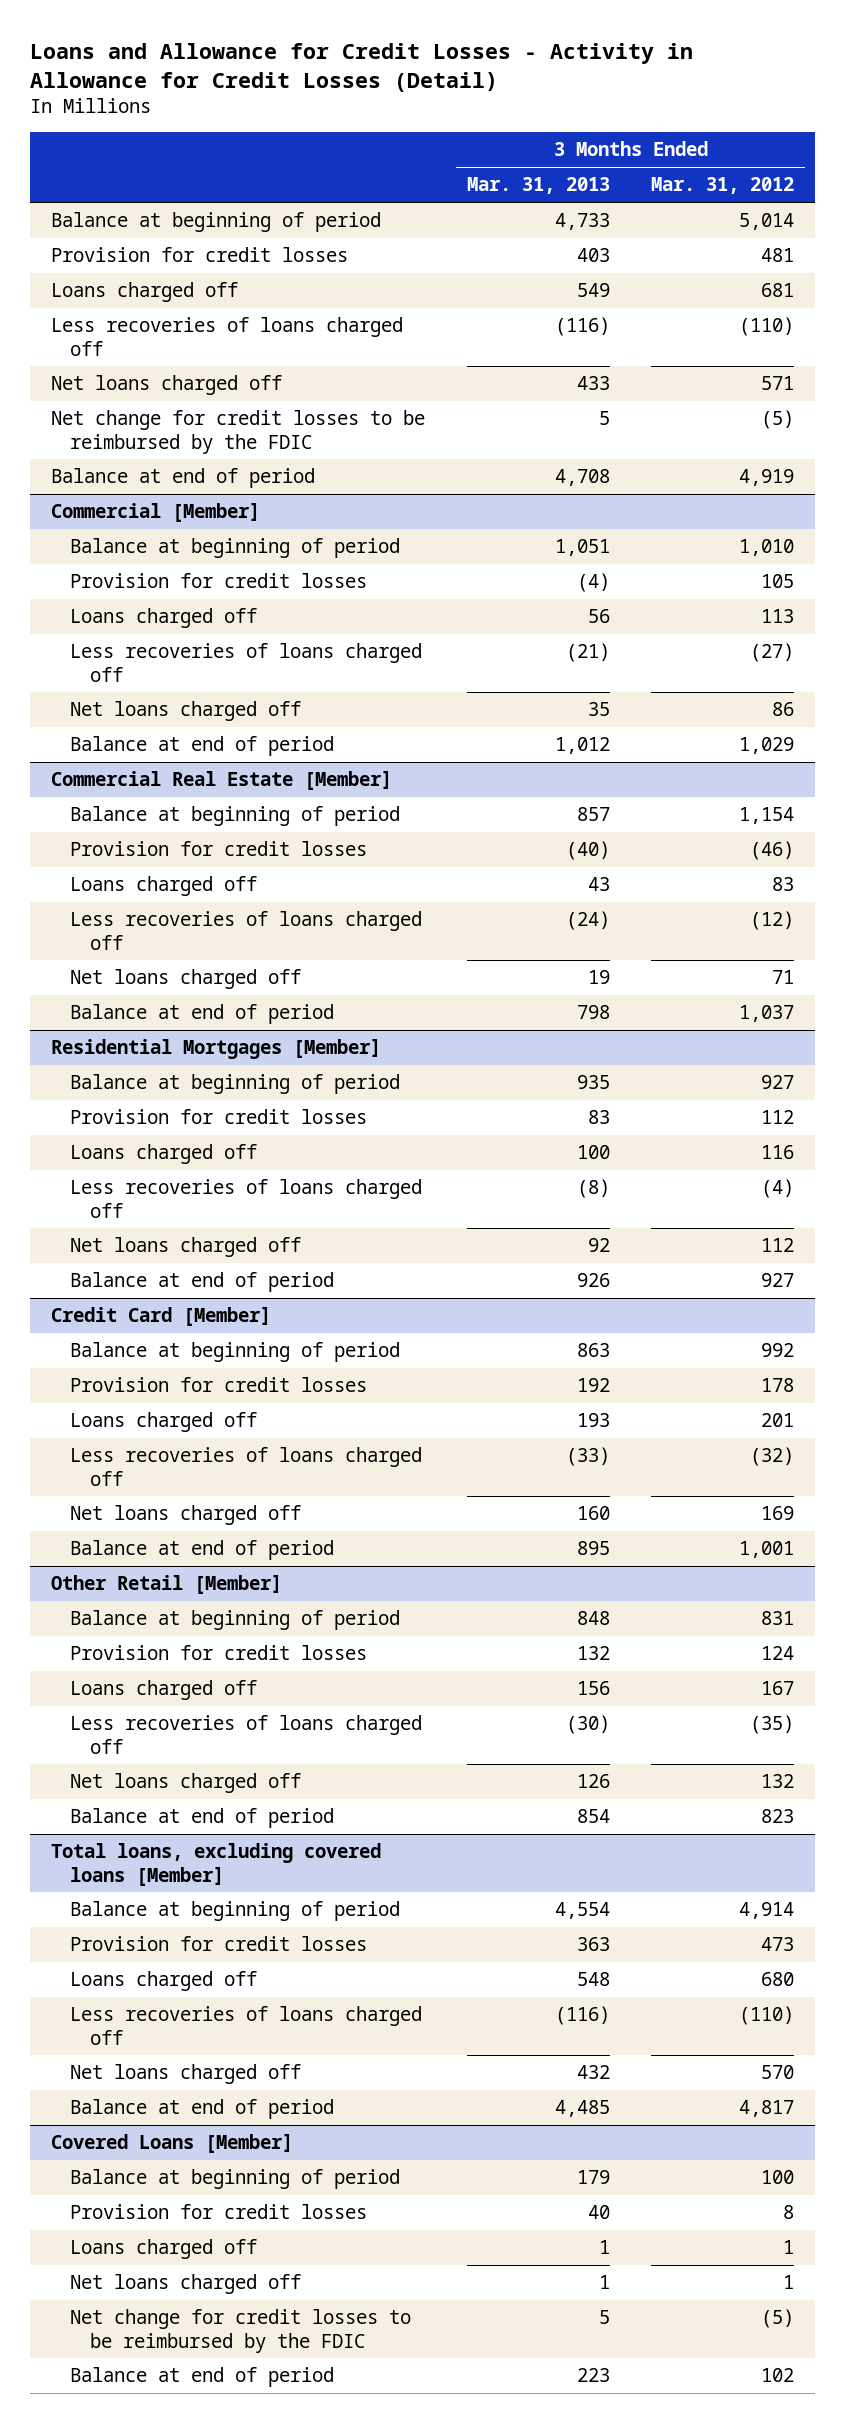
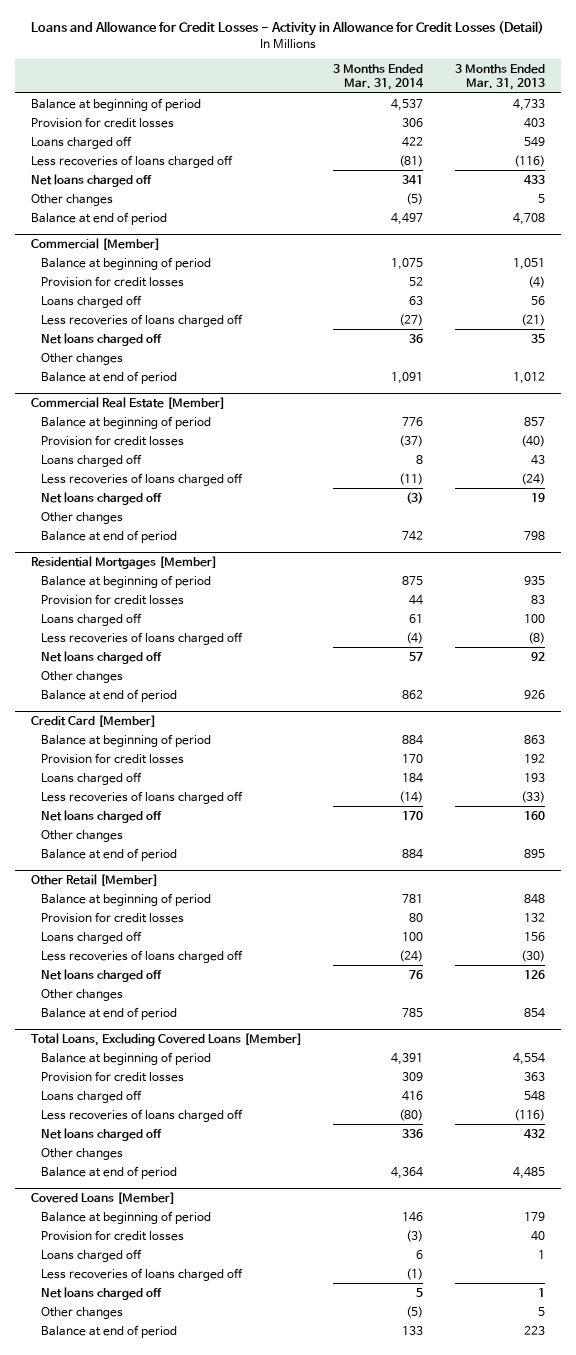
[651,177,795,195] Mar. 31, 2012 -> none
none -> [333,63,425,91] 3 Months Ended Mar. 31, 2014
[50,410,425,454] Net change for credit losses to be reimbursed by the FDIC -> none
none -> [30,193,113,206] Other changes
none -> [40,352,123,365] Other changes
none -> [40,511,123,524] Other changes
none -> [40,670,123,683] Other changes
none -> [40,829,123,842] Other changes
none -> [40,988,123,1001] Other changes
[50,1843,381,1886] Total loans, excluding covered loans [Member] -> [30,1032,302,1046] Total Loans, Excluding Covered Loans [Member]
none -> [40,1147,123,1160] Other changes
none -> [40,1267,243,1281] Less recoveries of loans charged off
[70,2309,412,2353] Net change for credit losses to be reimbursed by the FDIC -> none
none -> [40,1306,123,1319] Other changes

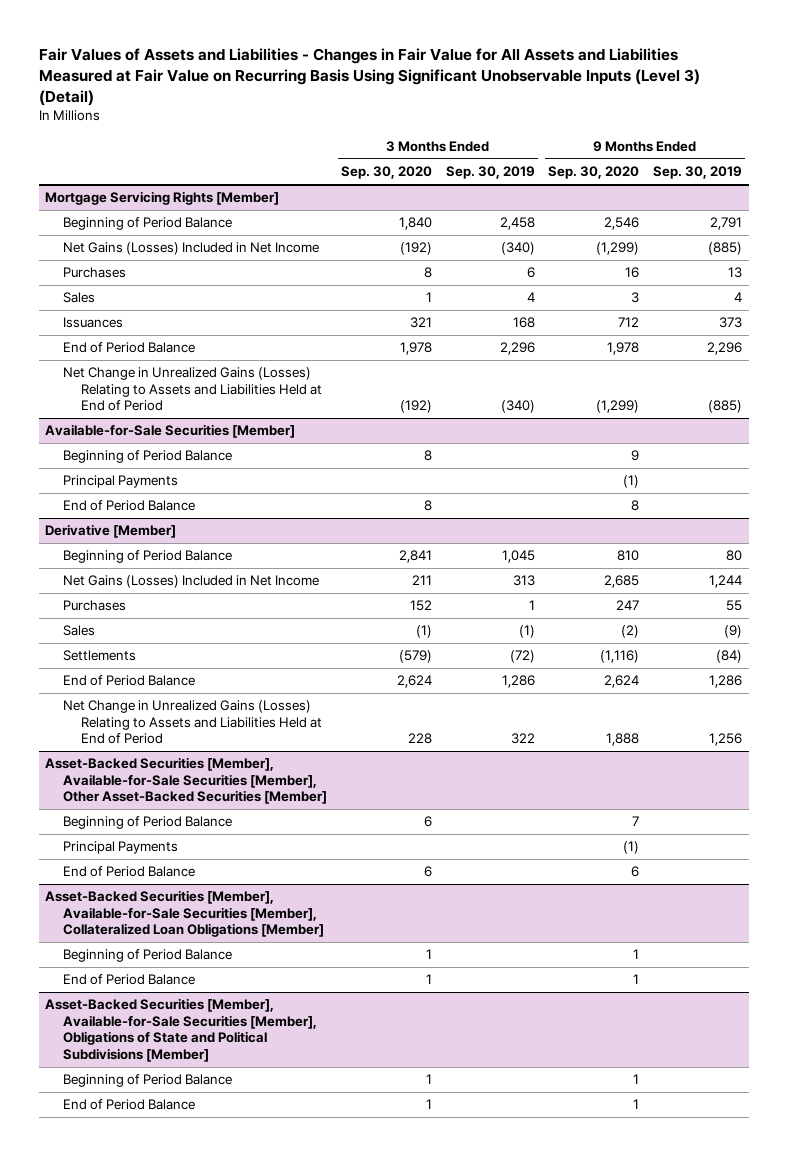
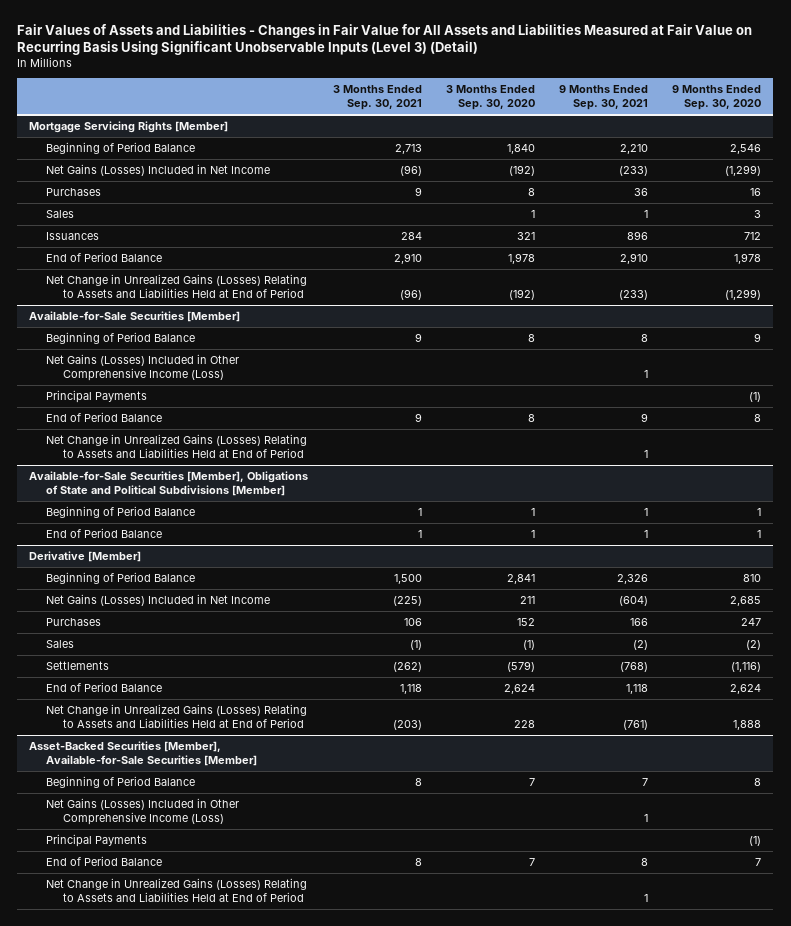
[445,166,535,180] Sep. 30, 2019 -> none
[652,166,742,180] Sep. 30, 2019 -> none
none -> [332,85,422,111] 3 Months Ended Sep. 30, 2021
none -> [559,85,649,111] 9 Months Ended Sep. 30, 2021
none -> [46,354,240,382] Net Gains (Losses) Included in Other Comprehensive Income (Loss)
none -> [46,434,308,459] Net Change in Unrealized Gains (Losses) Relating to Assets and Liabilities Held at End of Period
none -> [29,471,309,497] Available-for-Sale Securities [Member], Obligations of State and Political Subdivisions [Member]
none -> [46,506,196,519] Beginning of Period Balance
none -> [46,528,163,539] End of Period Balance
[45,757,328,805] Asset-Backed Securities [Member], Available-for-Sale Securities [Member], Other Asset-Backed Securities [Member] -> [29,741,258,767] Asset-Backed Securities [Member], Available-for-Sale Securities [Member]
[424,816,433,828] 6 -> [528,778,535,787] 7
[632,816,640,827] 7 -> [754,778,762,787] 8
none -> [46,798,240,826] Net Gains (Losses) Included in Other Comprehensive Income (Loss)
[45,890,325,938] Asset-Backed Securities [Member], Available-for-Sale Securities [Member], Collateralized Loan Obligations [Member] -> none
[63,949,233,963] Beginning of Period Balance -> none
[63,974,196,986] End of Period Balance -> none
[45,998,318,1062] Asset-Backed Securities [Member], Available-for-Sale Securities [Member], Obligations of State and Political Subdivisions [Member] -> none
[63,1074,233,1088] Beginning of Period Balance -> none
[63,1099,196,1111] End of Period Balance -> none
[424,866,433,878] 6 -> [528,858,535,867] 7
[631,866,640,878] 6 -> [755,858,762,867] 7
none -> [46,878,308,903] Net Change in Unrealized Gains (Losses) Relating to Assets and Liabilities Held at End of Period

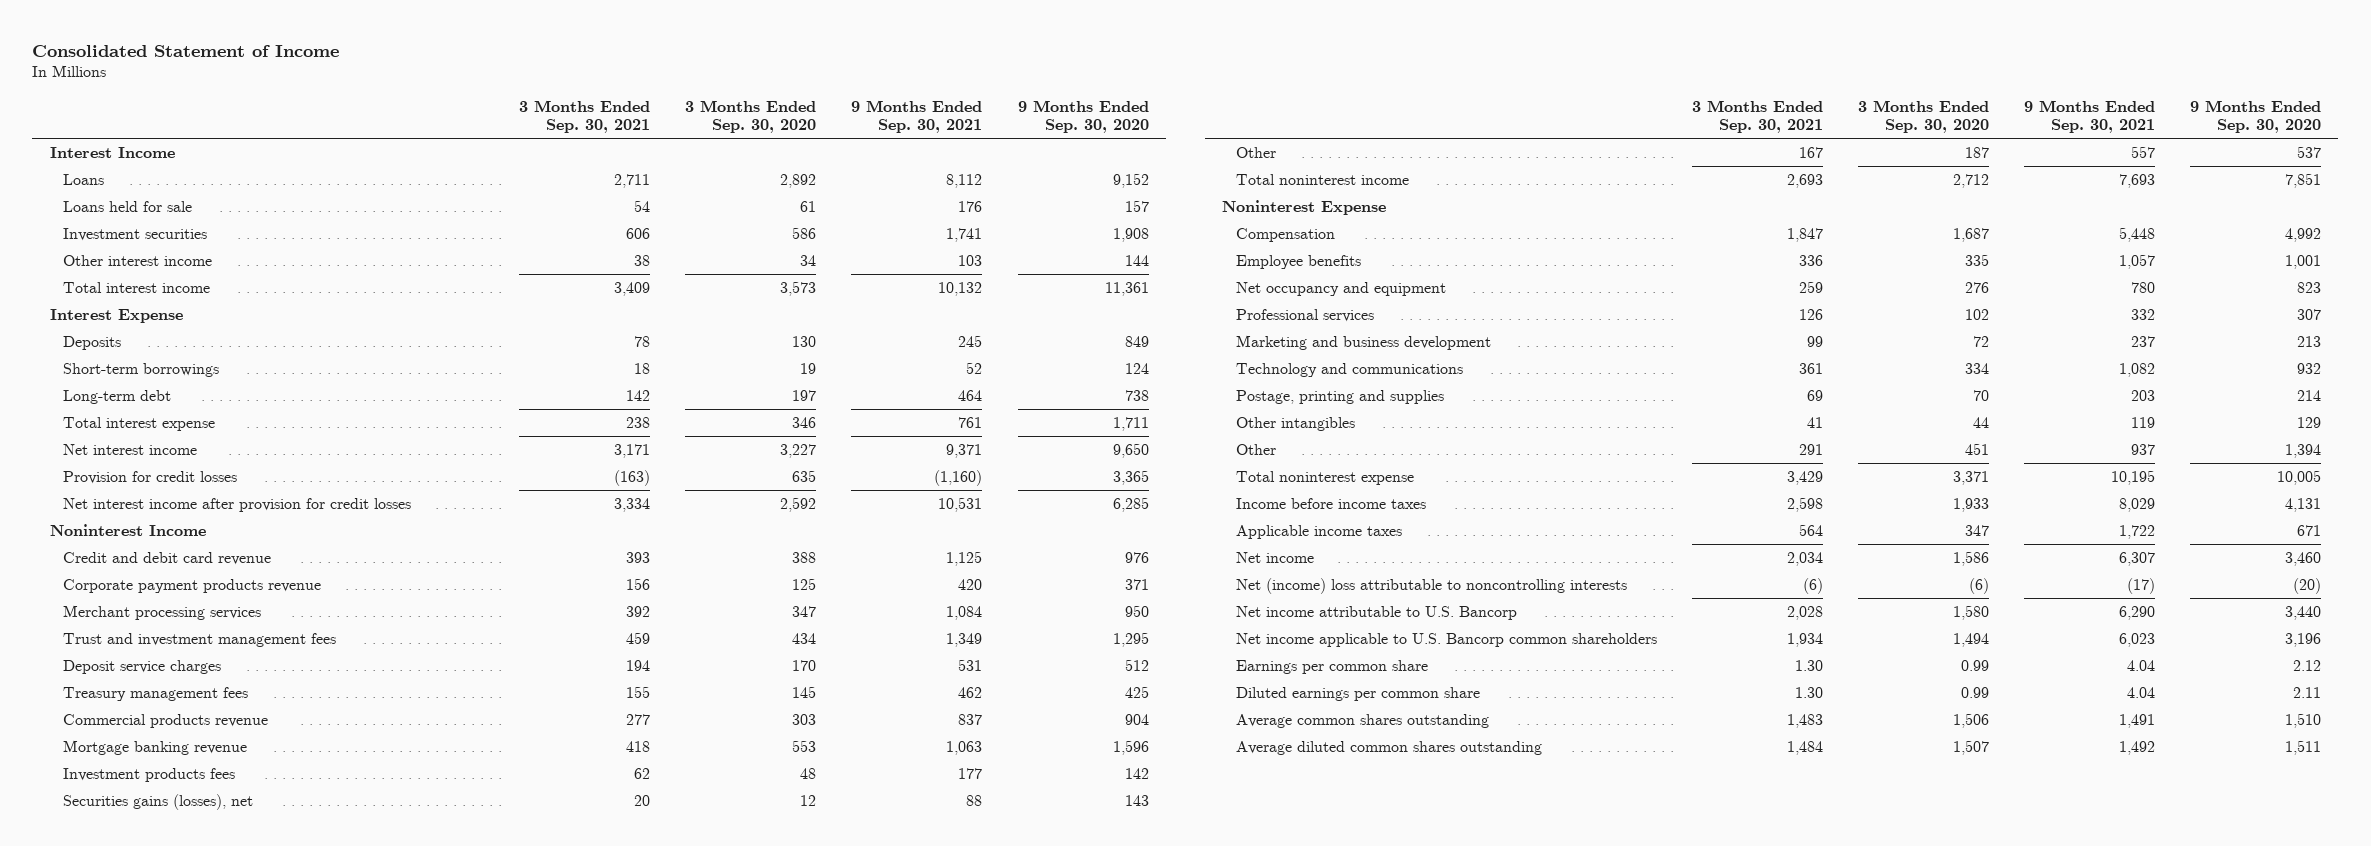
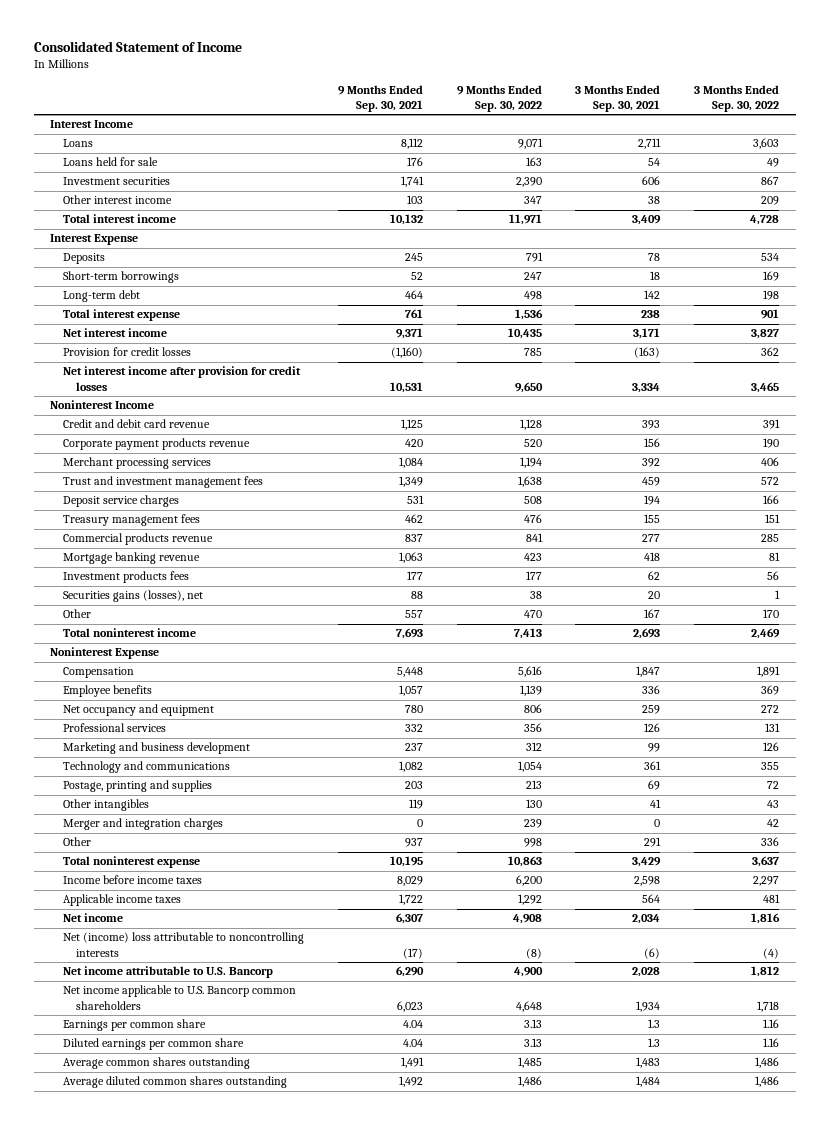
[685,99,817,134] 3 Months Ended Sep. 30, 2020 -> none
[1017,99,1149,134] 9 Months Ended Sep. 30, 2020 -> none
none -> [456,84,542,112] 9 Months Ended Sep. 30, 2022
none -> [694,84,780,112] 3 Months Ended Sep. 30, 2022
none -> [63,818,224,831] Merger and integration charges
[1794,659,1823,671] 1.30 -> [648,1019,661,1029] 1.3
[1794,686,1823,698] 1.30 -> [648,1038,661,1048] 1.3

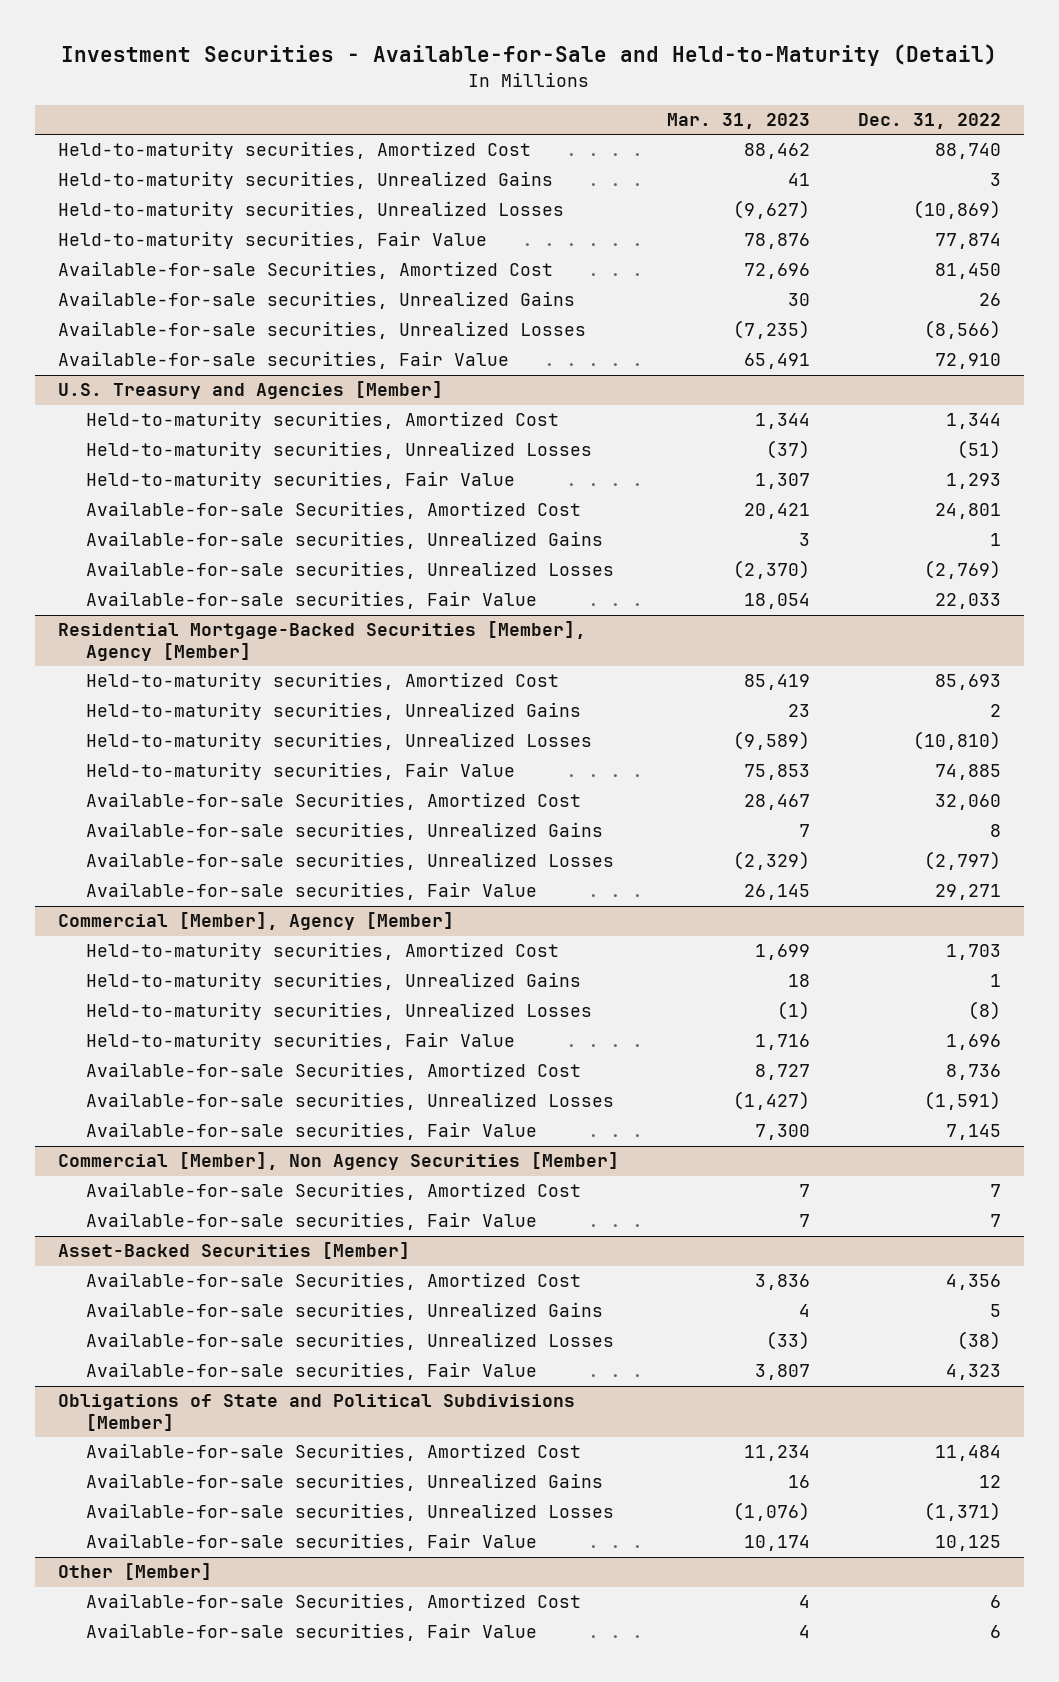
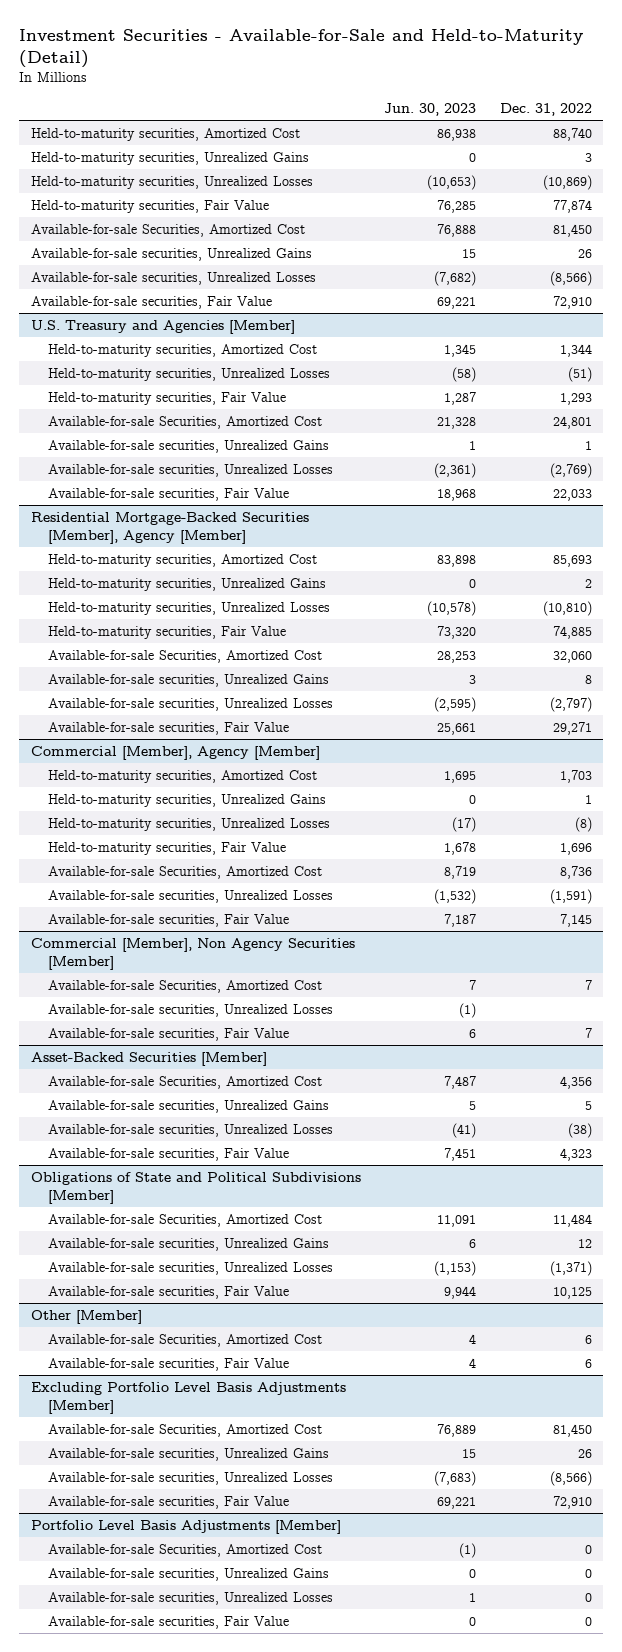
[666,113,810,130] Mar. 31, 2023 -> none
none -> [384,102,477,116] Jun. 30, 2023
none -> [48,1003,334,1017] Available-for-sale securities, Unrealized Losses
none -> [30,1381,346,1415] Excluding Portfolio Level Basis Adjustments [Member]
none -> [48,1423,323,1437] Available-for-sale Securities, Amortized Cost
none -> [48,1447,330,1461] Available-for-sale securities, Unrealized Gains
none -> [48,1471,334,1485] Available-for-sale securities, Unrealized Losses
none -> [48,1495,290,1509] Available-for-sale securities, Fair Value
none -> [30,1519,341,1534] Portfolio Level Basis Adjustments [Member]
none -> [48,1543,323,1557] Available-for-sale Securities, Amortized Cost
none -> [48,1567,330,1581] Available-for-sale securities, Unrealized Gains
none -> [48,1591,334,1605] Available-for-sale securities, Unrealized Losses
none -> [48,1615,290,1629] Available-for-sale securities, Fair Value

